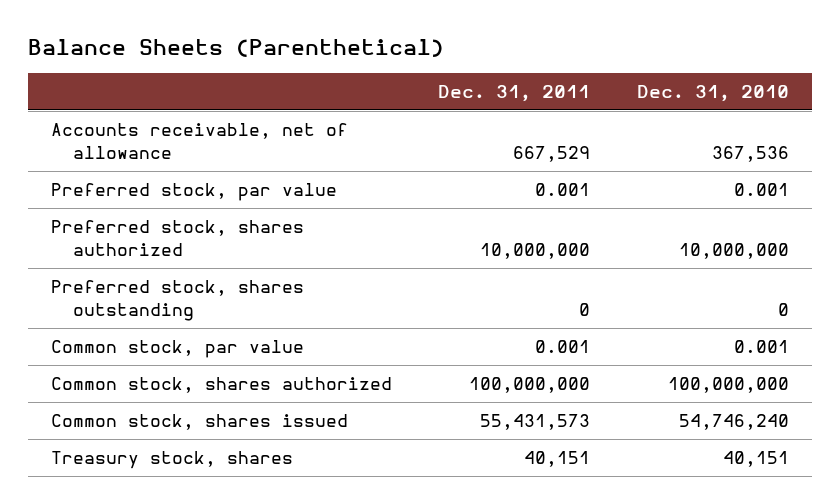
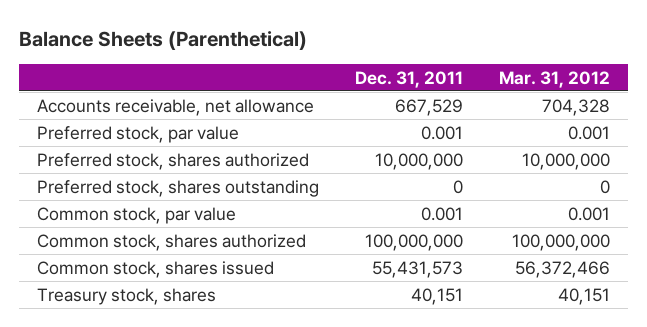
[636,85,789,103] Dec. 31, 2010 -> none
none -> [498,70,610,88] Mar. 31, 2012
[50,123,348,160] Accounts receivable, net of allowance -> [37,98,315,116] Accounts receivable, net allowance

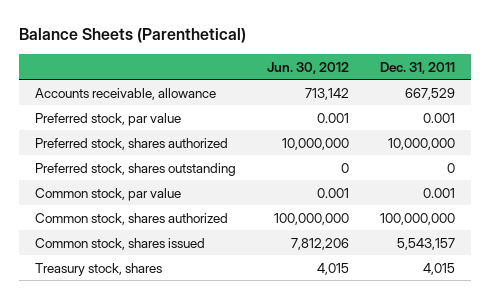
[498,70,610,88] Mar. 31, 2012 -> none
none -> [266,61,349,74] Jun. 30, 2012
[37,98,315,116] Accounts receivable, net allowance -> [34,87,216,100] Accounts receivable, allowance
[372,260,464,278] 55,431,573 -> [397,237,456,250] 5,543,157
[411,287,464,305] 40,151 -> [423,262,456,275] 4,015

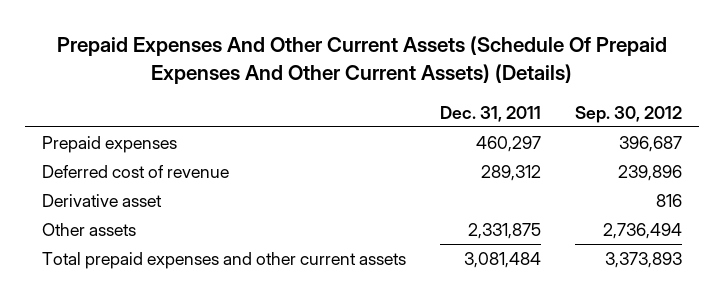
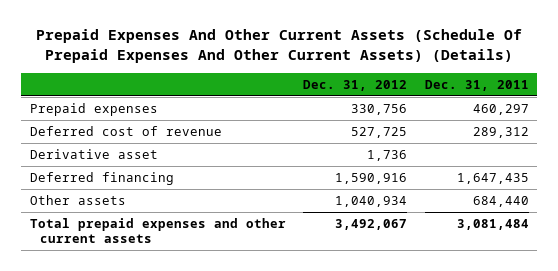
[574,105,682,123] Sep. 30, 2012 -> none
none -> [303,79,408,91] Dec. 31, 2012
none -> [29,172,174,186] Deferred financing
[467,223,541,240] 2,331,875 -> [472,196,529,208] 684,440

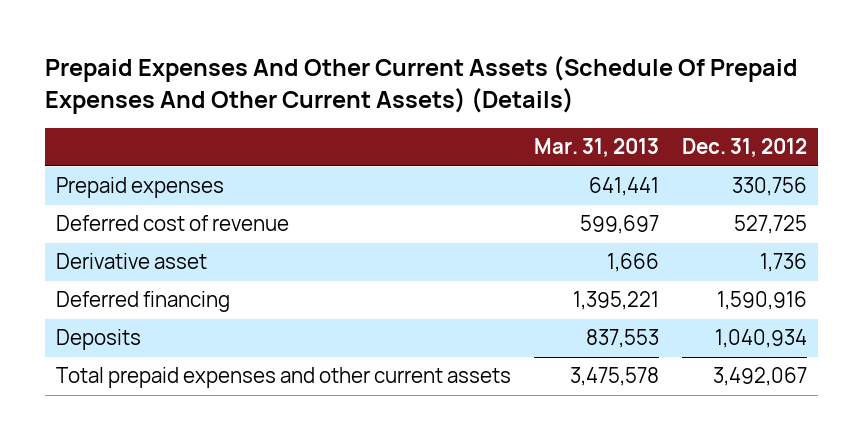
[424,79,529,91] Dec. 31, 2011 -> none
none -> [534,138,660,158] Mar. 31, 2013
[29,195,126,206] Other assets -> [56,329,142,351] Deposits

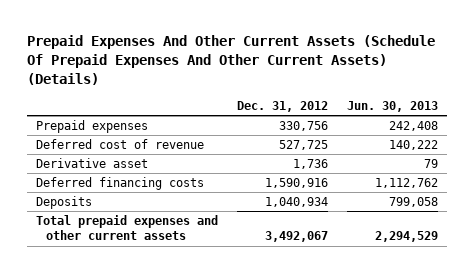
[534,138,660,158] Mar. 31, 2013 -> none
none -> [347,101,439,113] Jun. 30, 2013
[56,291,231,313] Deferred financing -> [36,177,205,191] Deferred financing costs

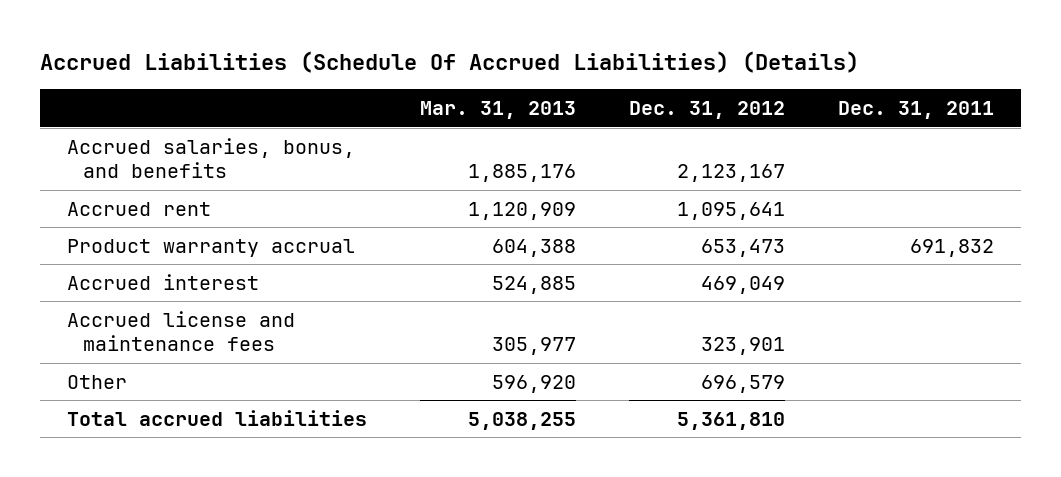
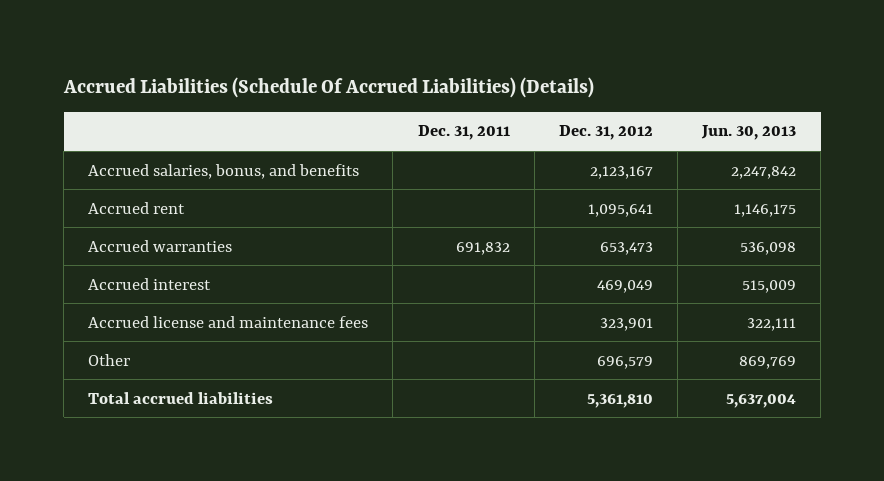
[419,101,576,120] Mar. 31, 2013 -> none
none -> [701,125,797,141] Jun. 30, 2013
[66,238,355,257] Product warranty accrual -> [88,239,233,252] Accrued warranties

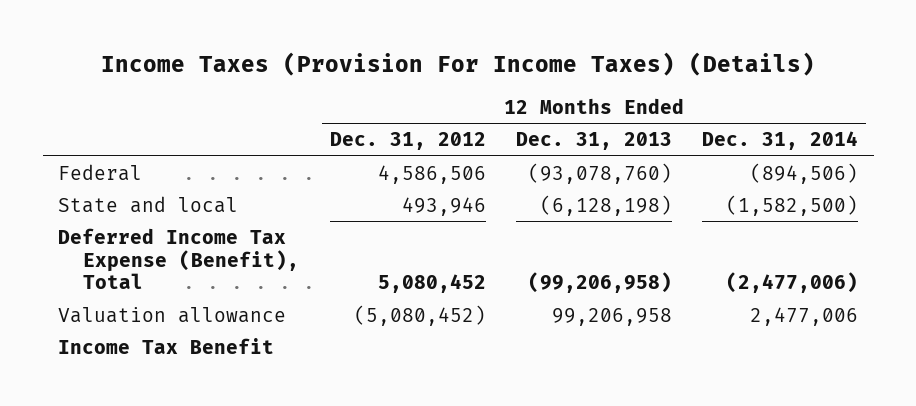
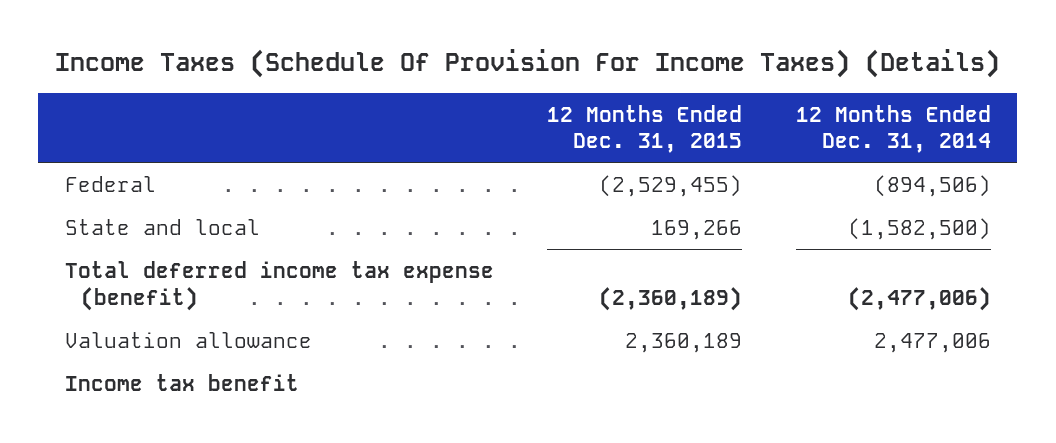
[101,52,816,77] Income Taxes (Provision For Income Taxes) (Details) -> [54,49,1000,79] Income Taxes (Schedule Of Provision For Income Taxes) (Details)
[329,132,486,151] Dec. 31, 2012 -> none
[516,132,673,151] Dec. 31, 2013 -> none
none -> [547,104,743,154] 12 Months Ended Dec. 31, 2015
[57,227,300,290] Deferred Income Tax Expense (Benefit), Total -> [65,261,495,311] Total deferred income tax expense (benefit)
[57,337,274,354] Income Tax Benefit -> [65,374,300,392] Income tax benefit

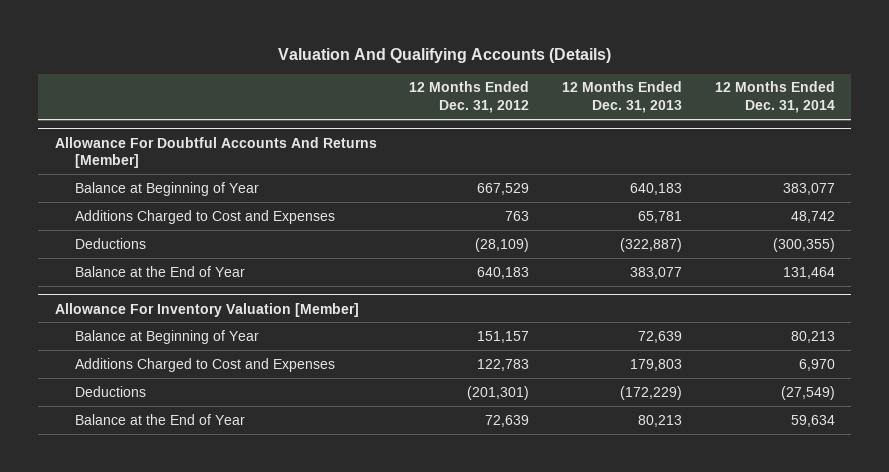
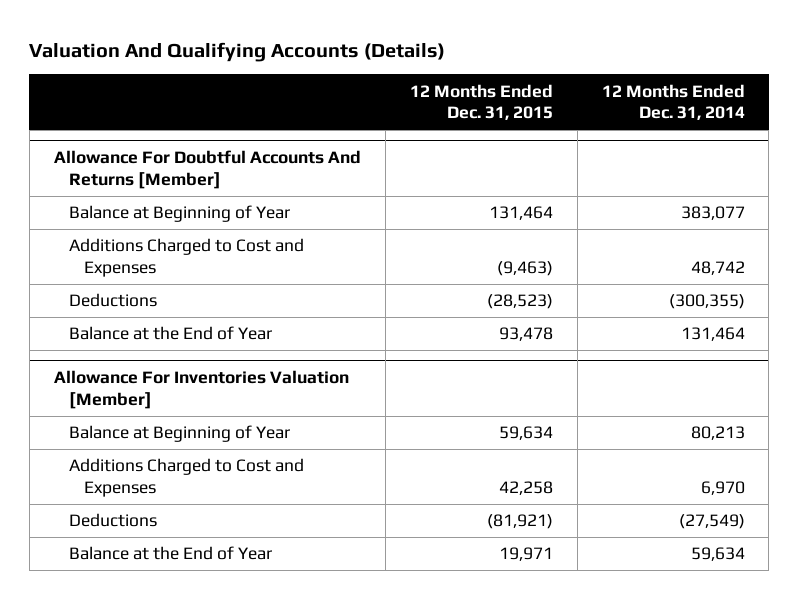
[409,81,530,114] 12 Months Ended Dec. 31, 2012 -> none
[561,81,682,114] 12 Months Ended Dec. 31, 2013 -> none
none -> [409,83,553,121] 12 Months Ended Dec. 31, 2015
[54,302,359,317] Allowance For Inventory Valuation [Member] -> [53,370,349,409] Allowance For Inventories Valuation [Member]

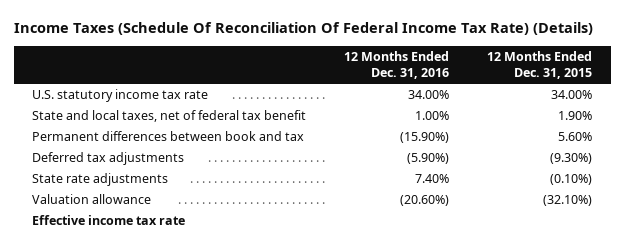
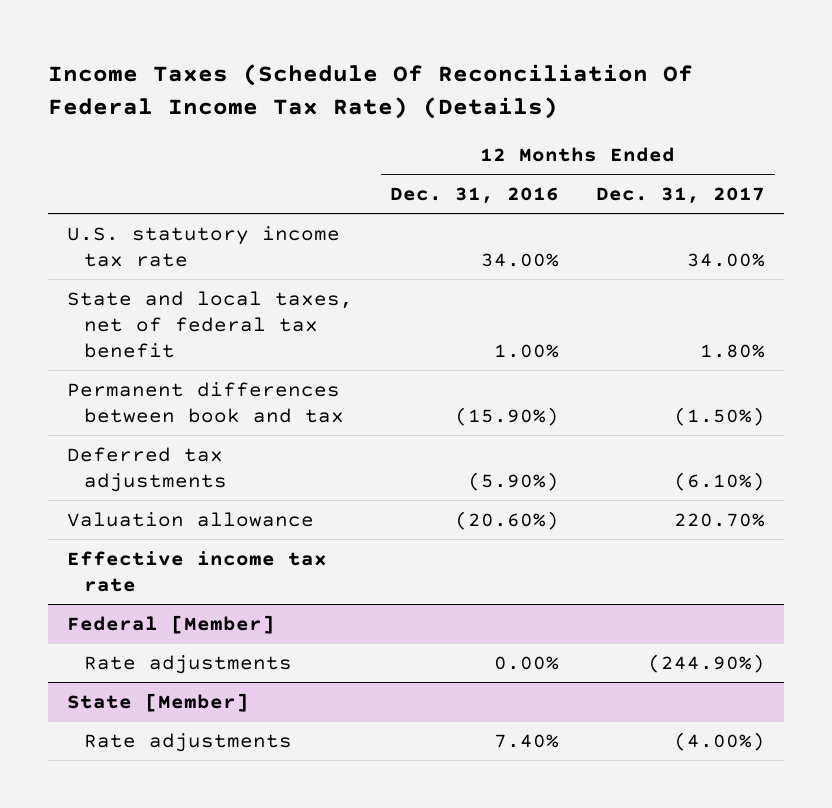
[486,51,592,80] 12 Months Ended Dec. 31, 2015 -> none
none -> [596,186,766,204] Dec. 31, 2017
[32,173,169,187] State rate adjustments -> none
none -> [66,614,275,634] Federal [Member]
none -> [83,654,292,674] Rate adjustments
none -> [66,692,249,712] State [Member]
none -> [83,732,292,752] Rate adjustments

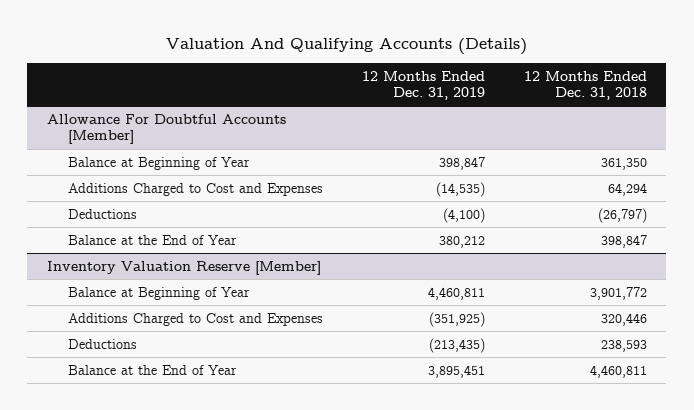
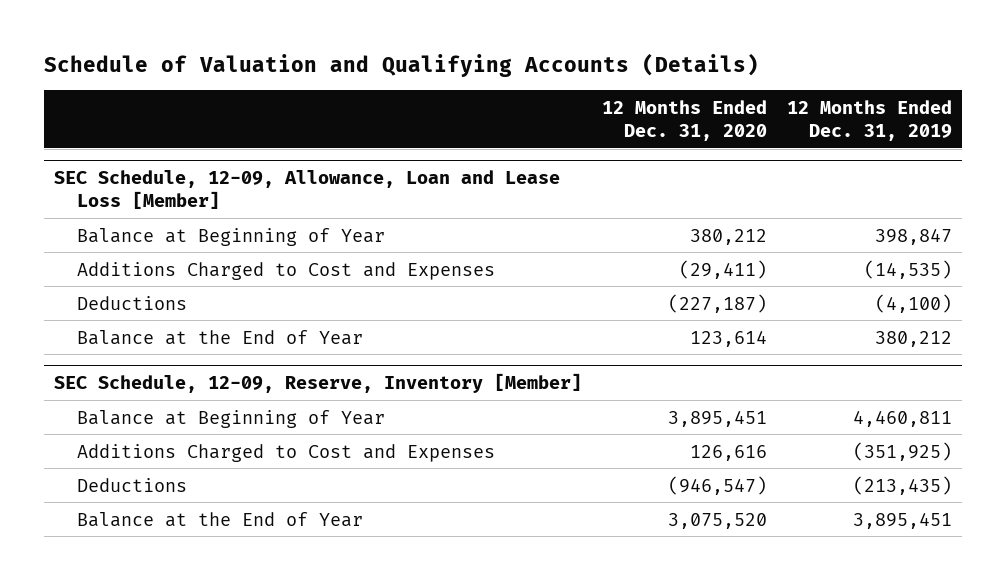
[165,37,527,55] Valuation And Qualifying Accounts (Details) -> [44,53,760,78] Schedule of Valuation and Qualifying Accounts (Details)
[523,70,647,101] 12 Months Ended Dec. 31, 2018 -> none
none -> [601,99,767,141] 12 Months Ended Dec. 31, 2020
[46,113,286,145] Allowance For Doubtful Accounts [Member] -> none
none -> [54,170,561,209] SEC Schedule, 12-09, Allowance, Loan and Lease Loss [Member]
[46,260,321,275] Inventory Valuation Reserve [Member] -> [54,373,583,394] SEC Schedule, 12-09, Reserve, Inventory [Member]

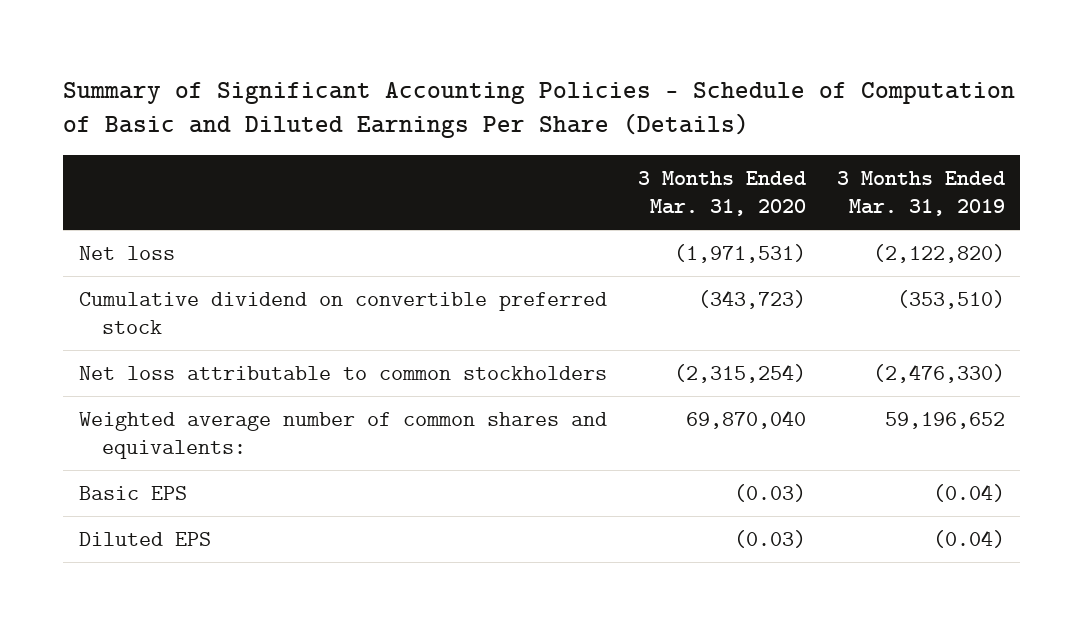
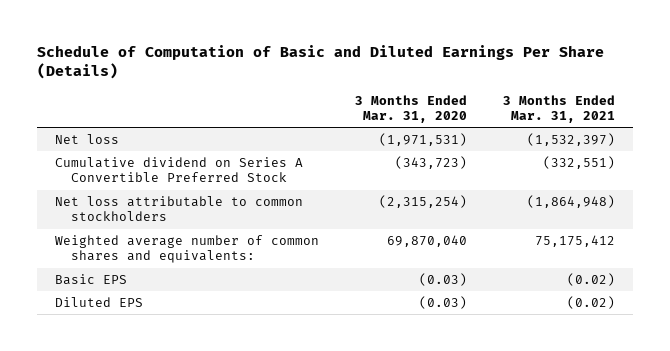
[63,81,1016,139] Summary of Significant Accounting Policies - Schedule of Computation of Basic and Diluted Earnings Per Share (Details) -> [37,44,605,80] Schedule of Computation of Basic and Diluted Earnings Per Share (Details)
[836,170,1005,216] 3 Months Ended Mar. 31, 2019 -> none
none -> [502,95,615,124] 3 Months Ended Mar. 31, 2021
[78,291,607,335] Cumulative dividend on convertible preferred stock -> [55,157,304,183] Cumulative dividend on Series A Convertible Preferred Stock

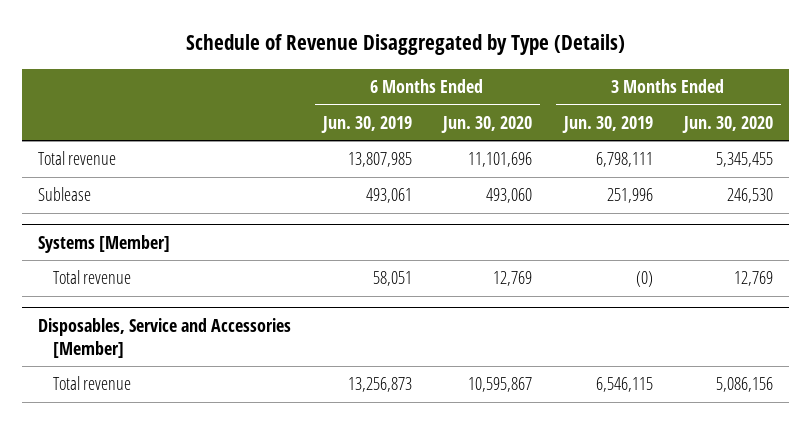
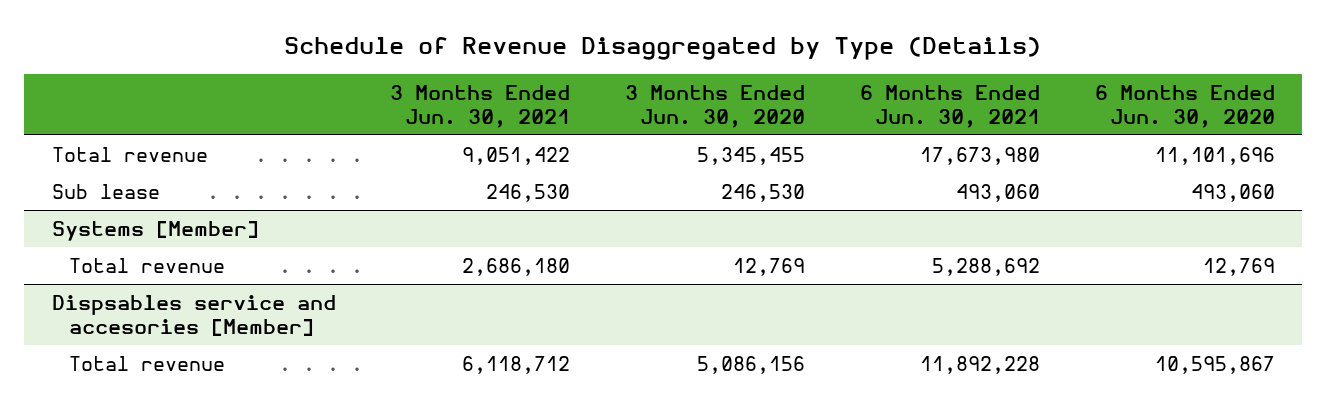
[320,115,412,133] Jun. 30, 2019 -> none
[561,115,653,133] Jun. 30, 2019 -> none
none -> [390,84,571,128] 3 Months Ended Jun. 30, 2021
none -> [859,84,1040,128] 6 Months Ended Jun. 30, 2021
[37,187,91,202] Sublease -> [51,183,160,199] Sub lease
[37,317,291,358] Disposables, Service and Accessories [Member] -> [51,294,336,336] Dispsables service and accesories [Member]

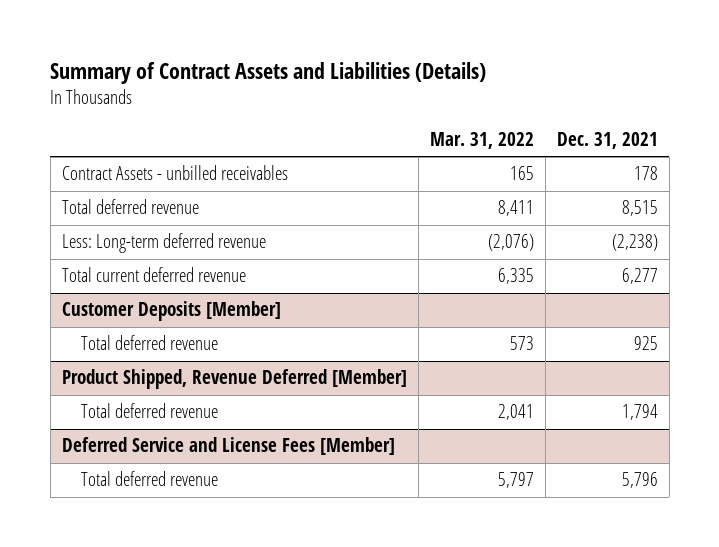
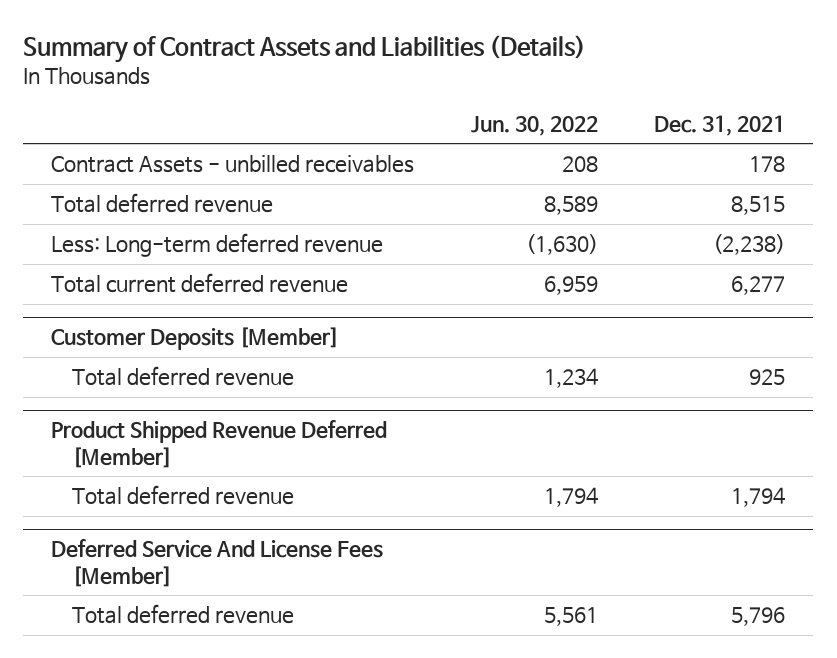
[429,132,534,150] Mar. 31, 2022 -> none
none -> [470,115,598,136] Jun. 30, 2022
[61,369,407,390] Product Shipped, Revenue Deferred [Member] -> [51,420,388,468] Product Shipped Revenue Deferred [Member]
[61,437,395,456] Deferred Service and License Fees [Member] -> [51,539,384,587] Deferred Service And License Fees [Member]

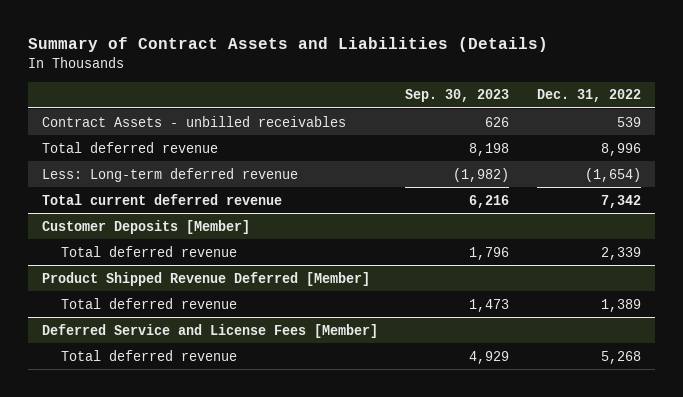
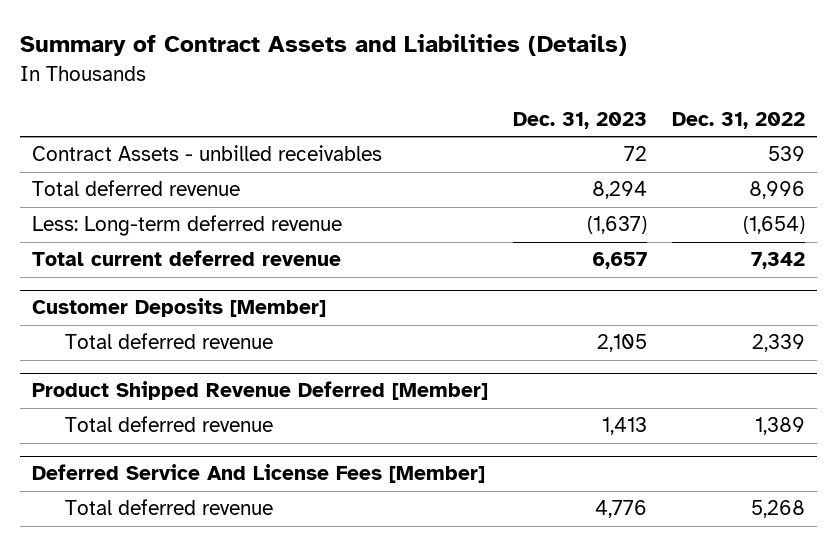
[405,89,510,103] Sep. 30, 2023 -> none
none -> [512,112,647,130] Dec. 31, 2023
[41,323,378,338] Deferred Service and License Fees [Member] -> [32,464,486,484] Deferred Service And License Fees [Member]

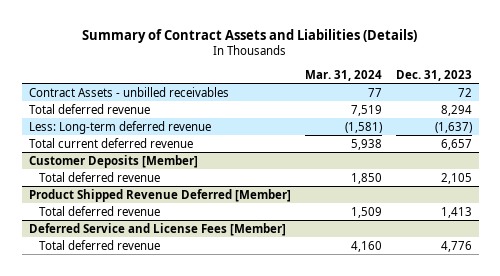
[671,112,805,130] Dec. 31, 2022 -> none
none -> [304,70,382,82] Mar. 31, 2024
[32,464,486,484] Deferred Service And License Fees [Member] -> [28,222,286,236] Deferred Service and License Fees [Member]

